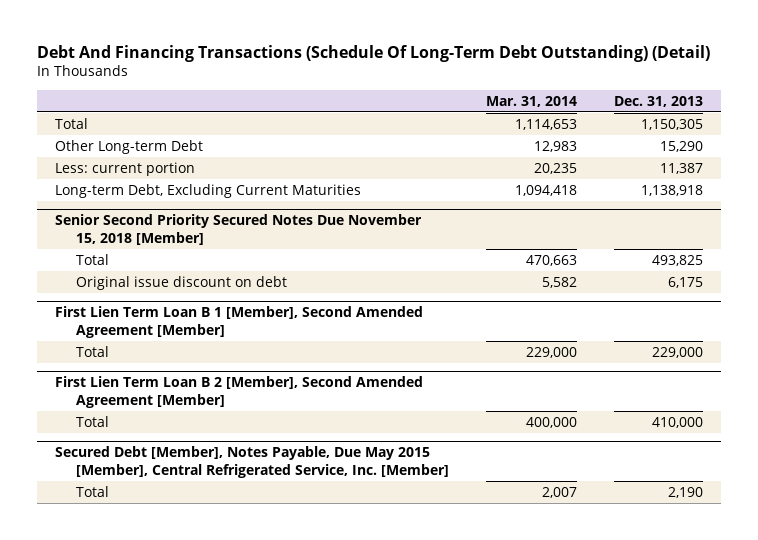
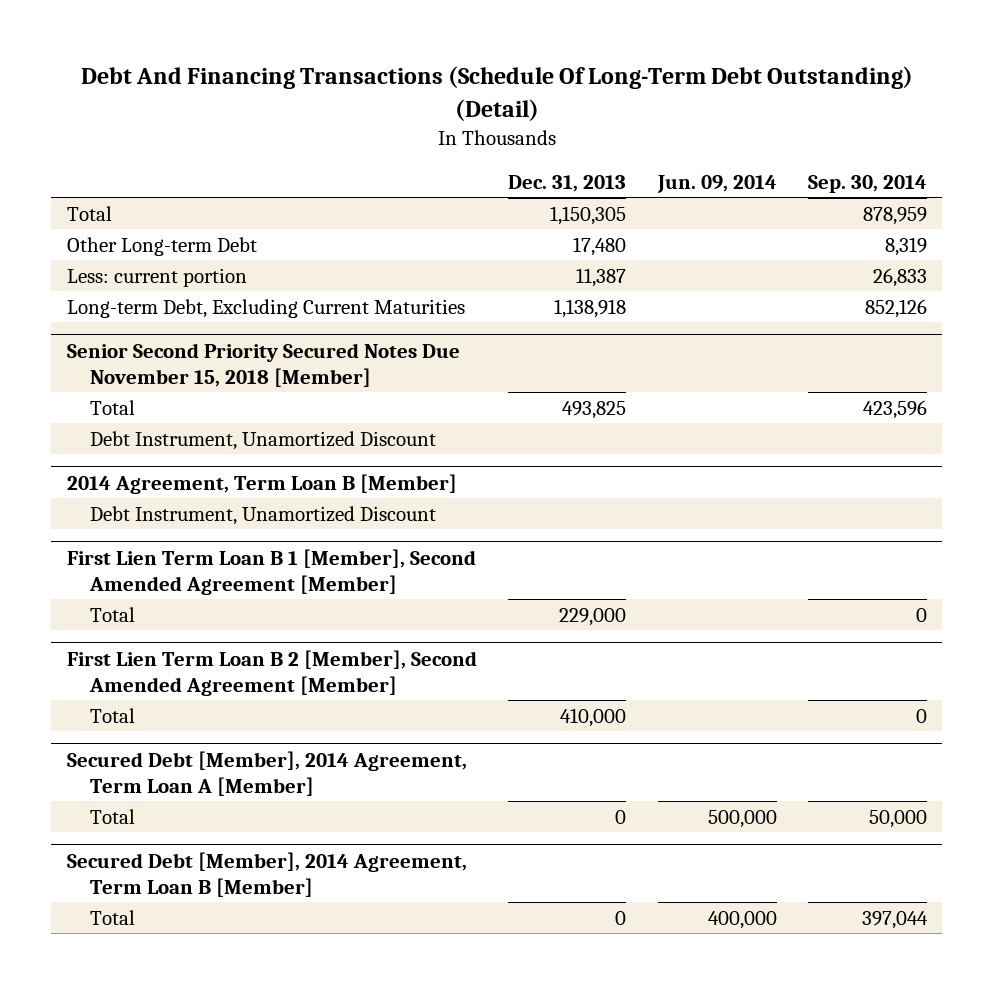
[485,95,577,107] Mar. 31, 2014 -> none
none -> [656,175,777,194] Jun. 09, 2014
none -> [807,175,927,194] Sep. 30, 2014
[659,140,703,152] 15,290 -> [573,236,627,256] 17,480
[75,275,287,290] Original issue discount on debt -> none
none -> [90,430,437,450] Debt Instrument, Unamortized Discount
none -> [66,473,457,494] 2014 Agreement, Term Loan B [Member]
none -> [90,505,437,525] Debt Instrument, Unamortized Discount
[54,446,449,478] Secured Debt [Member], Notes Payable, Due May 2015 [Member], Central Refrigerated Service, Inc. [Member] -> none
none -> [66,750,467,796] Secured Debt [Member], 2014 Agreement, Term Loan A [Member]
[667,486,703,498] 2,190 -> [615,809,627,824] 0
none -> [66,851,467,897] Secured Debt [Member], 2014 Agreement, Term Loan B [Member]
none -> [90,909,136,925] Total

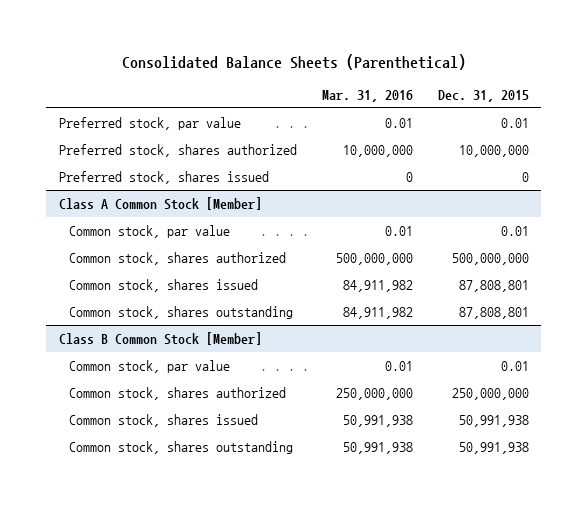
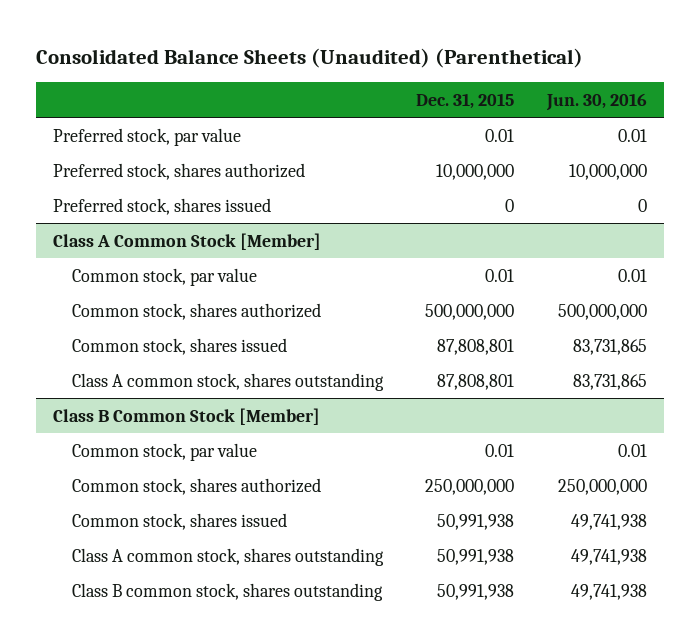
[121,54,466,71] Consolidated Balance Sheets (Parenthetical) -> [36,48,584,69] Consolidated Balance Sheets (Unaudited) (Parenthetical)
[321,89,413,102] Mar. 31, 2016 -> none
none -> [546,93,648,112] Jun. 30, 2016
[68,305,293,319] Common stock, shares outstanding -> [71,372,384,391] Class A common stock, shares outstanding
[68,440,293,454] Common stock, shares outstanding -> [71,547,384,566] Class A common stock, shares outstanding
none -> [71,582,383,601] Class B common stock, shares outstanding

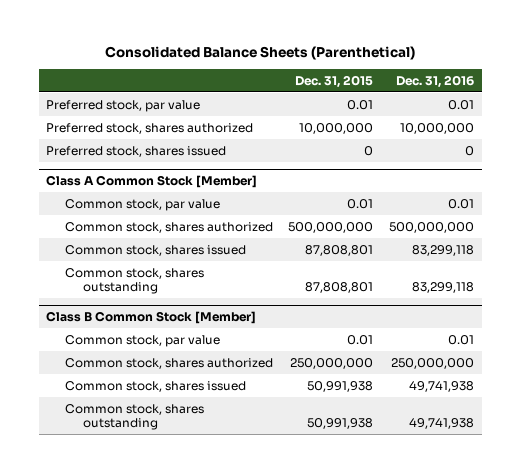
[36,48,584,69] Consolidated Balance Sheets (Unaudited) (Parenthetical) -> [105,46,416,61] Consolidated Balance Sheets (Parenthetical)
[546,93,648,112] Jun. 30, 2016 -> none
none -> [396,74,475,88] Dec. 31, 2016
[71,372,384,391] Class A common stock, shares outstanding -> [64,267,204,294] Common stock, shares outstanding
[71,582,383,601] Class B common stock, shares outstanding -> none
[71,547,384,566] Class A common stock, shares outstanding -> [64,403,204,430] Common stock, shares outstanding

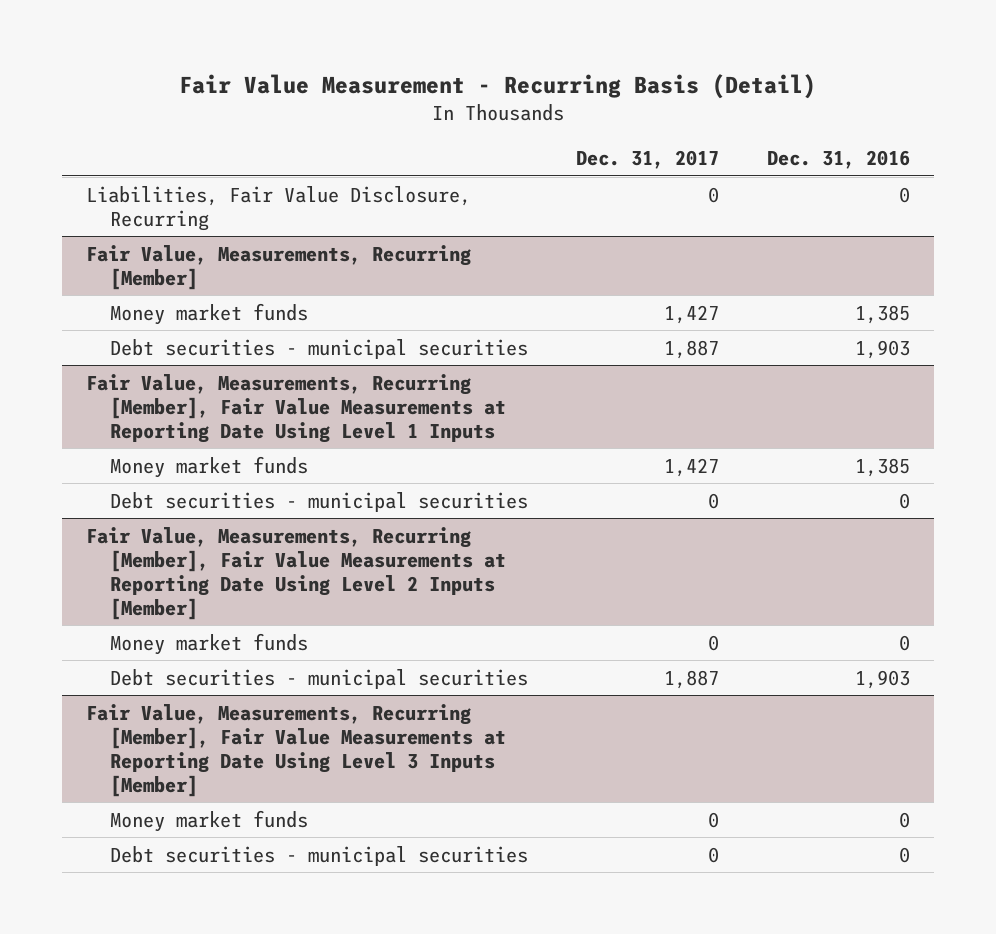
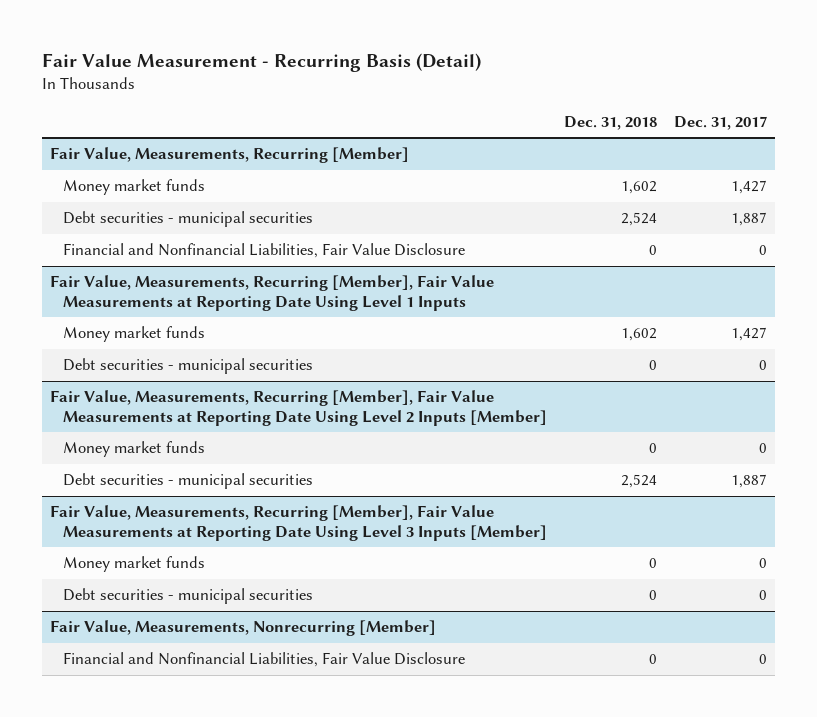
[767,150,911,170] Dec. 31, 2016 -> none
none -> [563,116,657,131] Dec. 31, 2018
[86,185,472,231] Liabilities, Fair Value Disclosure, Recurring -> none
none -> [62,243,465,259] Financial and Nonfinancial Liabilities, Fair Value Disclosure
none -> [50,620,437,637] Fair Value, Measurements, Nonrecurring [Member]
none -> [62,652,465,668] Financial and Nonfinancial Liabilities, Fair Value Disclosure

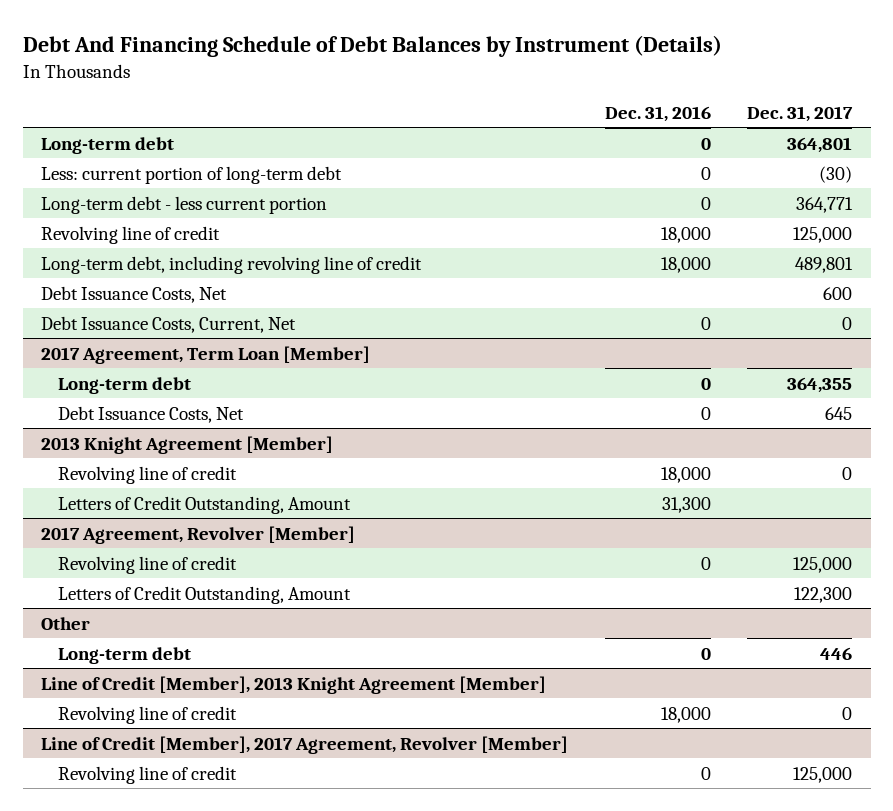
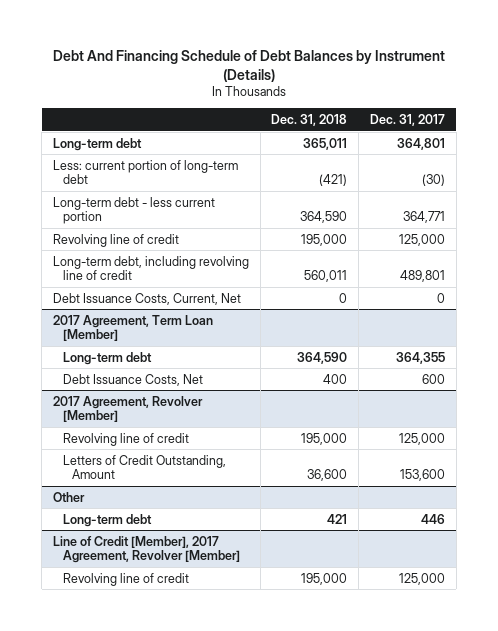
[604,105,711,122] Dec. 31, 2016 -> none
none -> [271,114,348,127] Dec. 31, 2018
[41,285,228,303] Debt Issuance Costs, Net -> none
[41,435,334,454] 2013 Knight Agreement [Member] -> none
[58,465,238,484] Revolving line of credit -> none
[58,495,352,514] Letters of Credit Outstanding, Amount -> none
[825,406,853,420] 645 -> [422,373,446,384] 600
[794,586,853,603] 122,300 -> [400,469,446,482] 153,600
[41,675,547,694] Line of Credit [Member], 2013 Knight Agreement [Member] -> none
[58,705,238,724] Revolving line of credit -> none

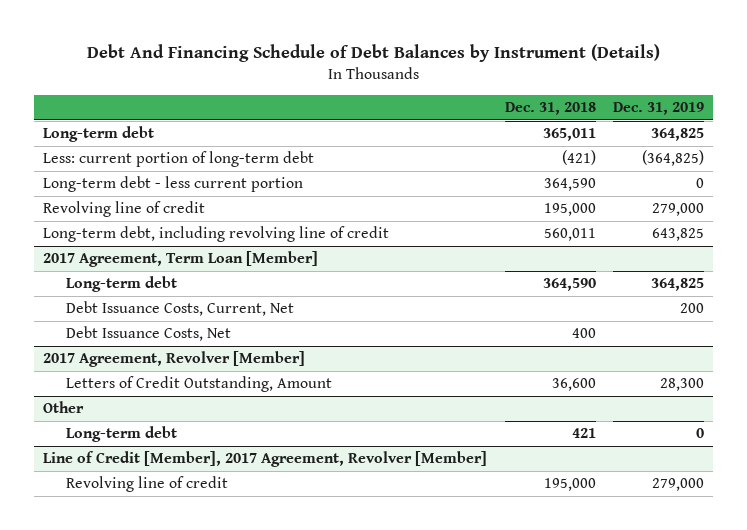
[370,114,446,127] Dec. 31, 2017 -> none
none -> [613,102,705,116] Dec. 31, 2019
[52,292,241,305] Debt Issuance Costs, Current, Net -> none
none -> [65,301,294,317] Debt Issuance Costs, Current, Net
[62,432,189,446] Revolving line of credit -> none

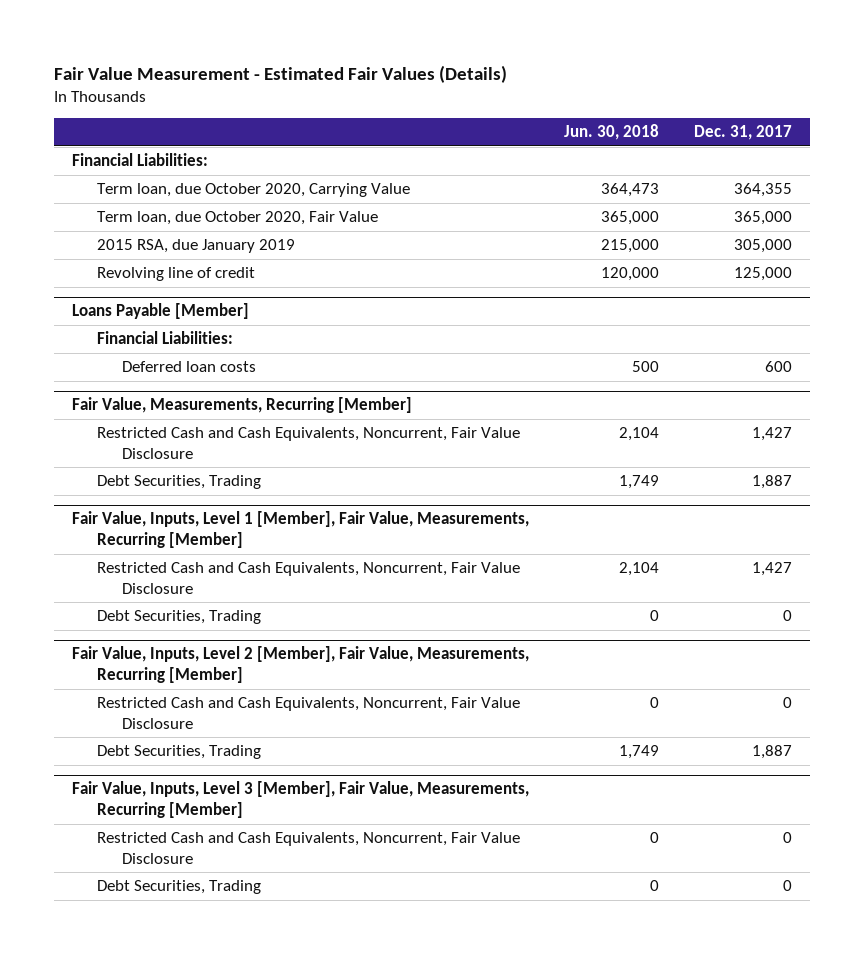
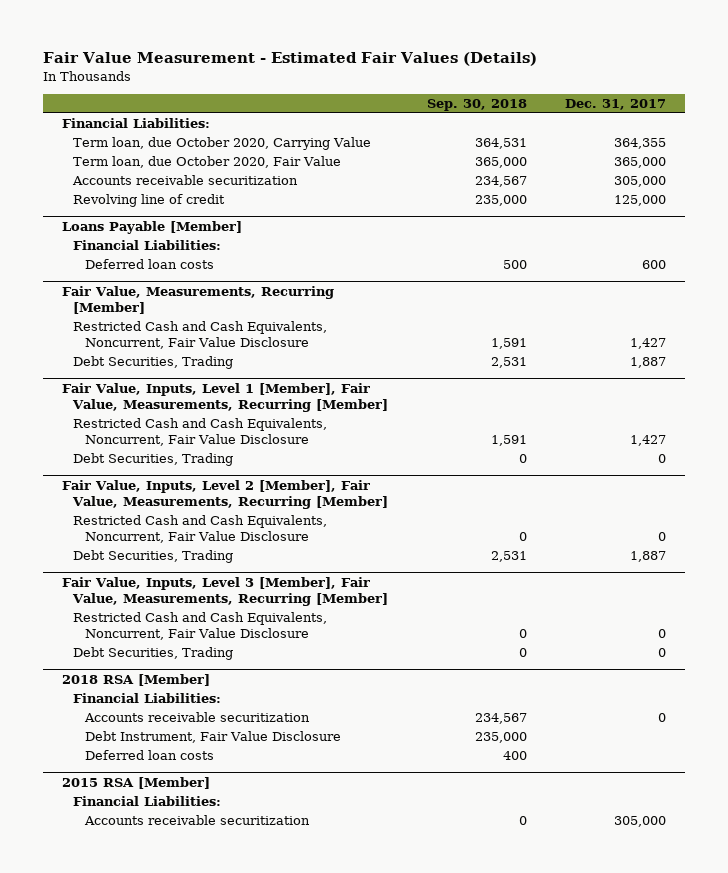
[564,124,660,141] Jun. 30, 2018 -> none
none -> [426,98,527,111] Sep. 30, 2018
[96,239,295,254] 2015 RSA, due January 2019 -> [72,175,299,186] Accounts receivable securitization
none -> [61,674,210,687] 2018 RSA [Member]
none -> [73,693,222,704] Financial Liabilities:
none -> [83,712,310,723] Accounts receivable securitization
none -> [84,731,341,744] Debt Instrument, Fair Value Disclosure
none -> [84,750,214,761] Deferred loan costs
none -> [61,777,210,790] 2015 RSA [Member]
none -> [73,796,222,807] Financial Liabilities:
none -> [83,815,310,826] Accounts receivable securitization

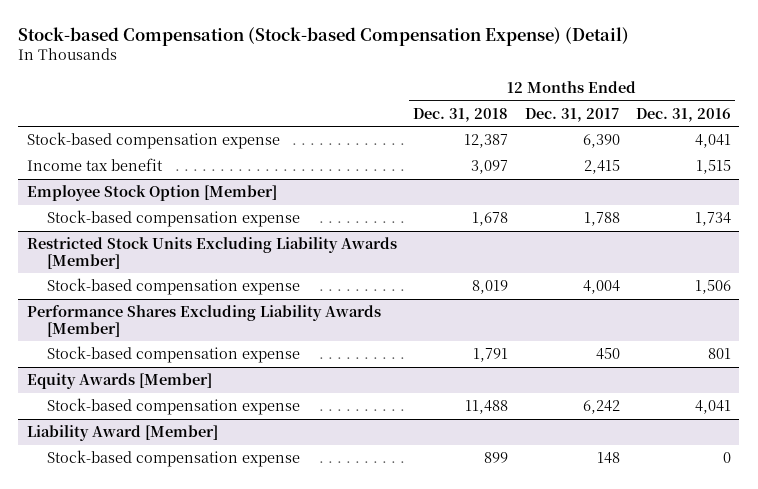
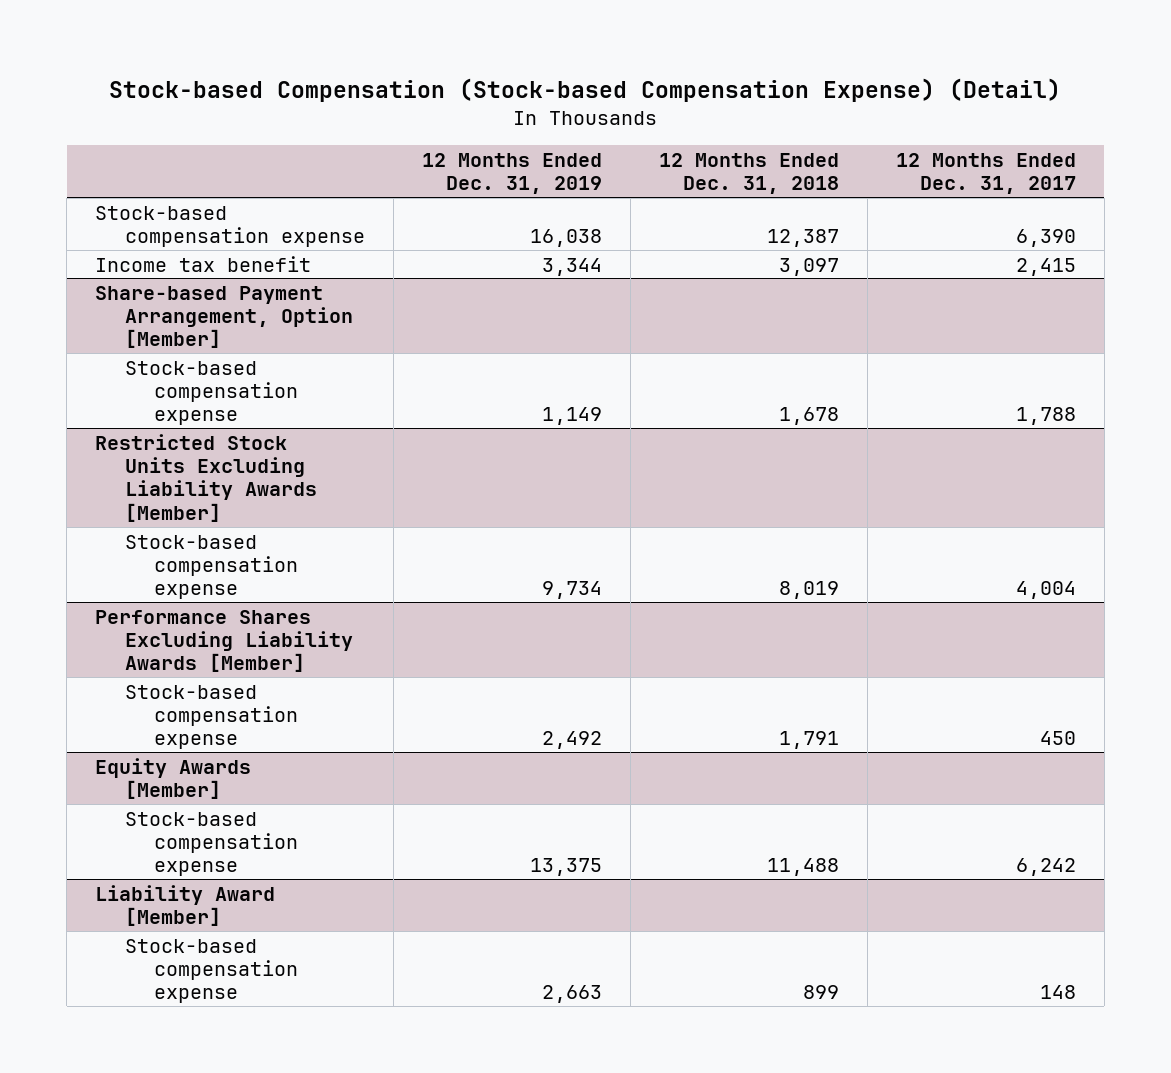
[636,107,732,122] Dec. 31, 2016 -> none
none -> [421,152,602,195] 12 Months Ended Dec. 31, 2019
[26,185,277,202] Employee Stock Option [Member] -> [95,285,353,349] Share-based Payment Arrangement, Option [Member]

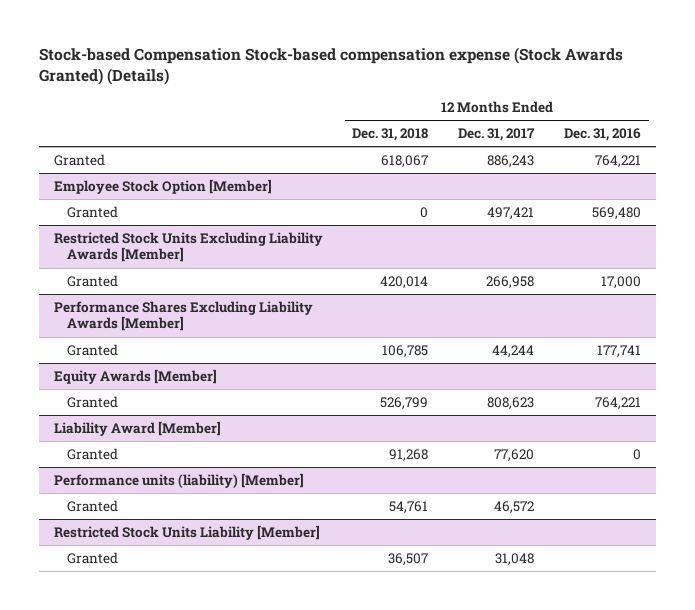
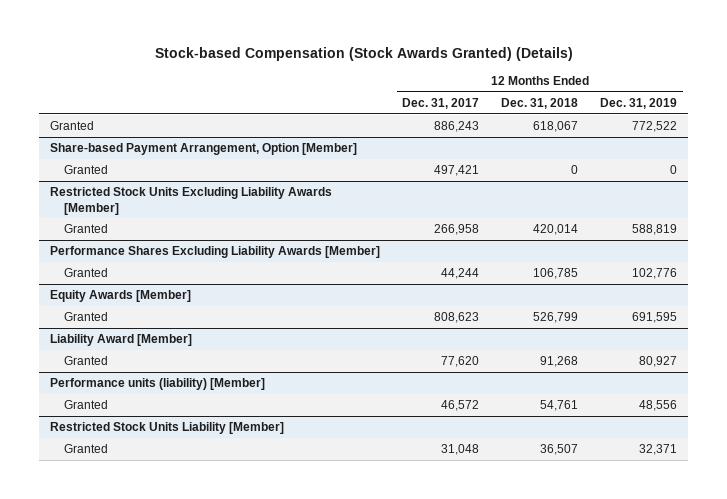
[38,46,623,85] Stock-based Compensation Stock-based compensation expense (Stock Awards Granted) (Details) -> [154,46,573,61] Stock-based Compensation (Stock Awards Granted) (Details)
[564,128,642,142] Dec. 31, 2016 -> none
none -> [600,98,678,110] Dec. 31, 2019
[53,178,272,194] Employee Stock Option [Member] -> [50,143,358,156] Share-based Payment Arrangement, Option [Member]

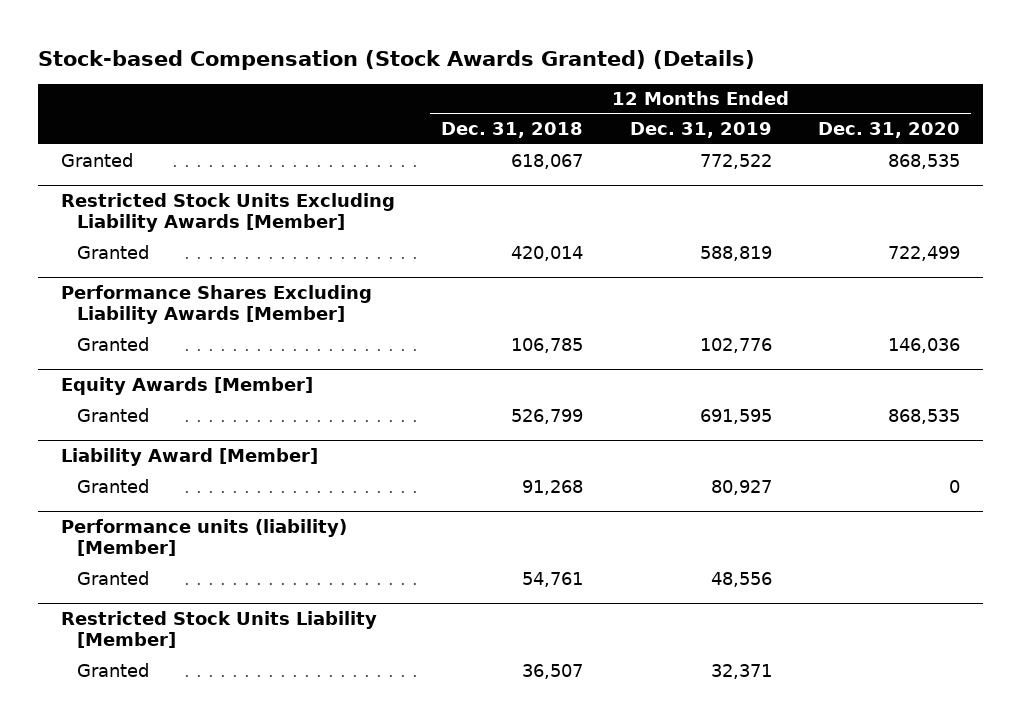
[402,98,480,110] Dec. 31, 2017 -> none
none -> [817,122,960,139] Dec. 31, 2020
[50,143,358,156] Share-based Payment Arrangement, Option [Member] -> none
[64,165,109,175] Granted -> none

